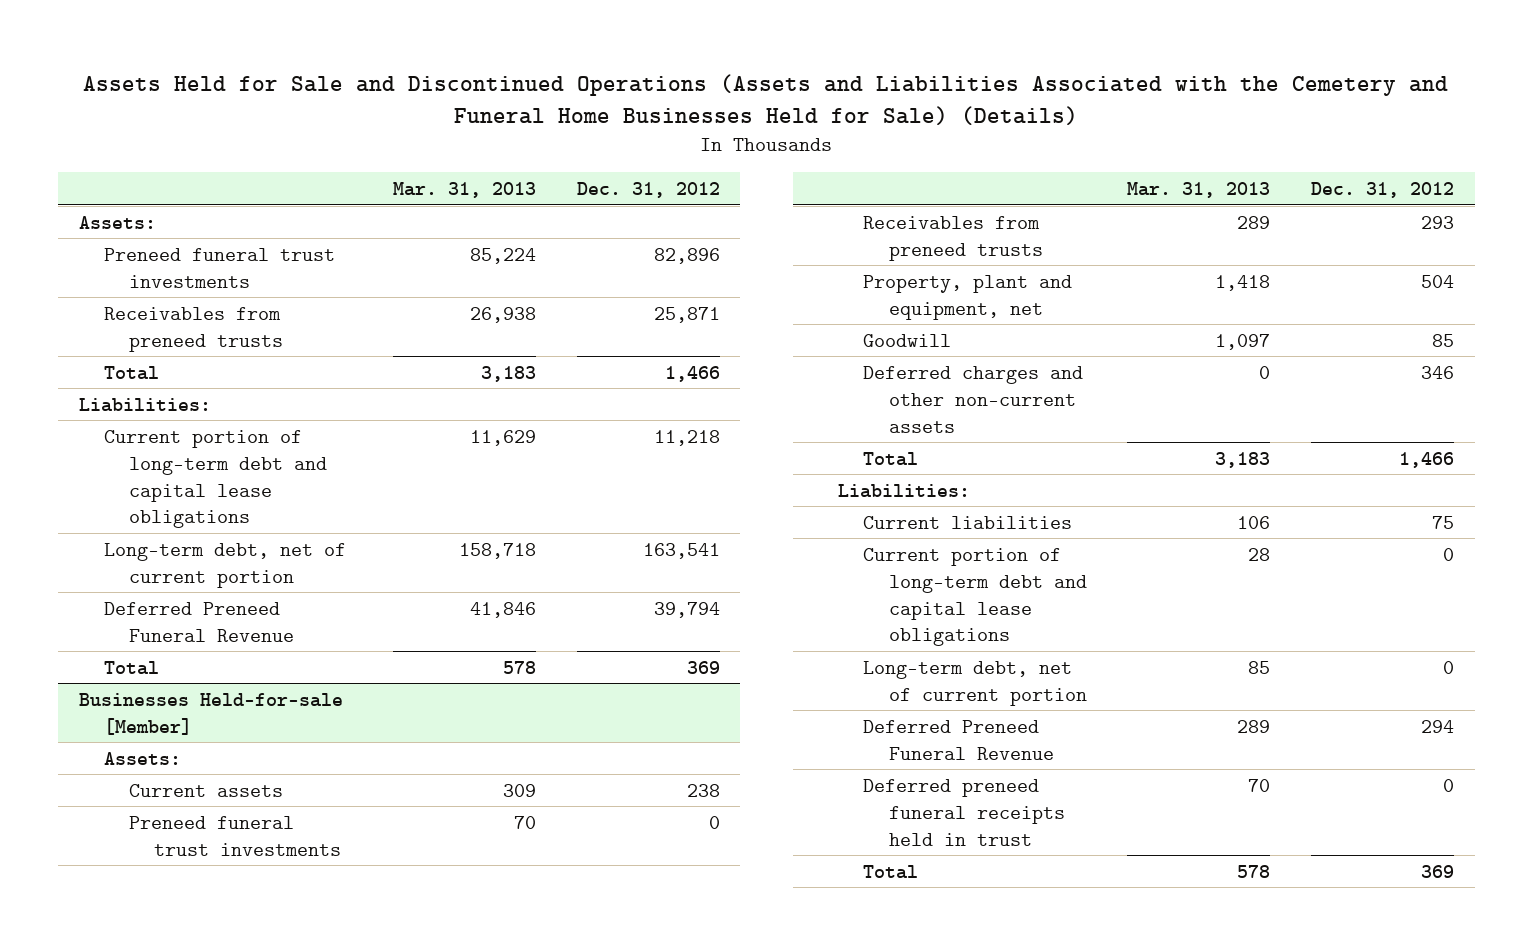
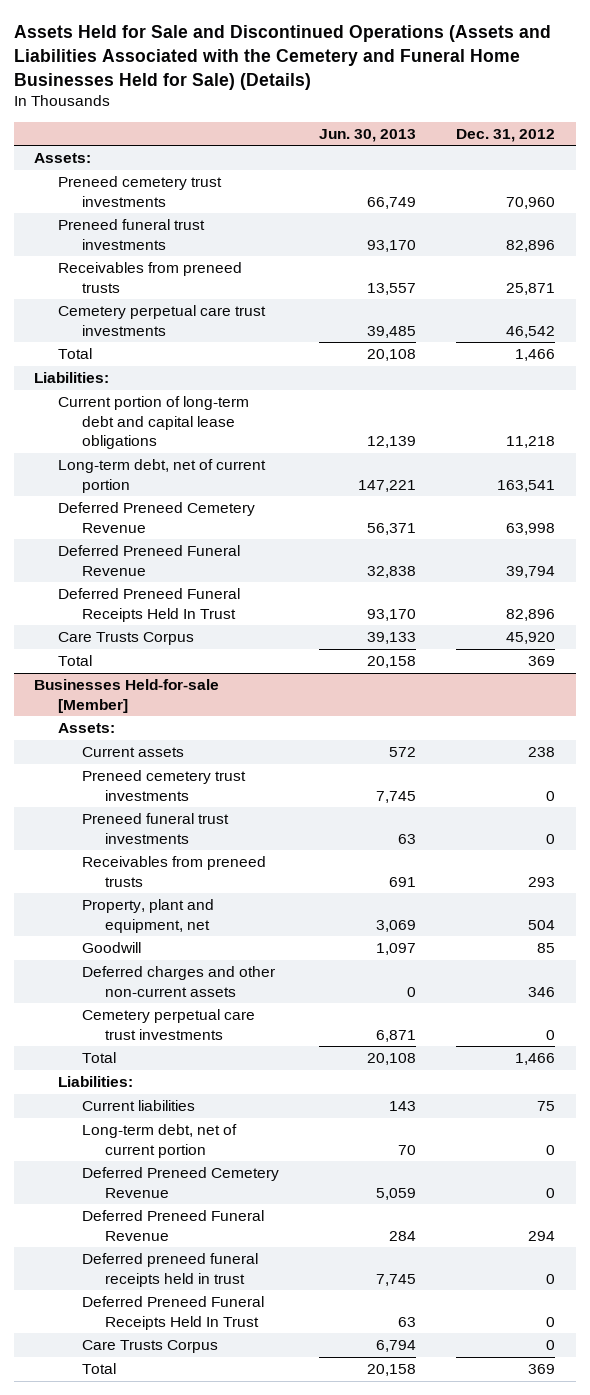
[393,181,537,198] Mar. 31, 2013 -> none
none -> [319,128,417,142] Jun. 30, 2013
none -> [57,176,222,207] Preneed cemetery trust investments
none -> [57,305,266,336] Cemetery perpetual care trust investments
none -> [57,502,255,533] Deferred Preneed Cemetery Revenue
none -> [57,588,240,622] Deferred Preneed Funeral Receipts Held In Trust
none -> [57,632,194,646] Care Trusts Corpus
none -> [81,770,246,801] Preneed cemetery trust investments
none -> [81,1009,255,1040] Cemetery perpetual care trust investments
[863,547,1087,647] Current portion of long-term debt and capital lease obligations -> none
none -> [81,1167,279,1198] Deferred Preneed Cemetery Revenue
none -> [81,1296,264,1330] Deferred Preneed Funeral Receipts Held In Trust
none -> [81,1340,218,1354] Care Trusts Corpus

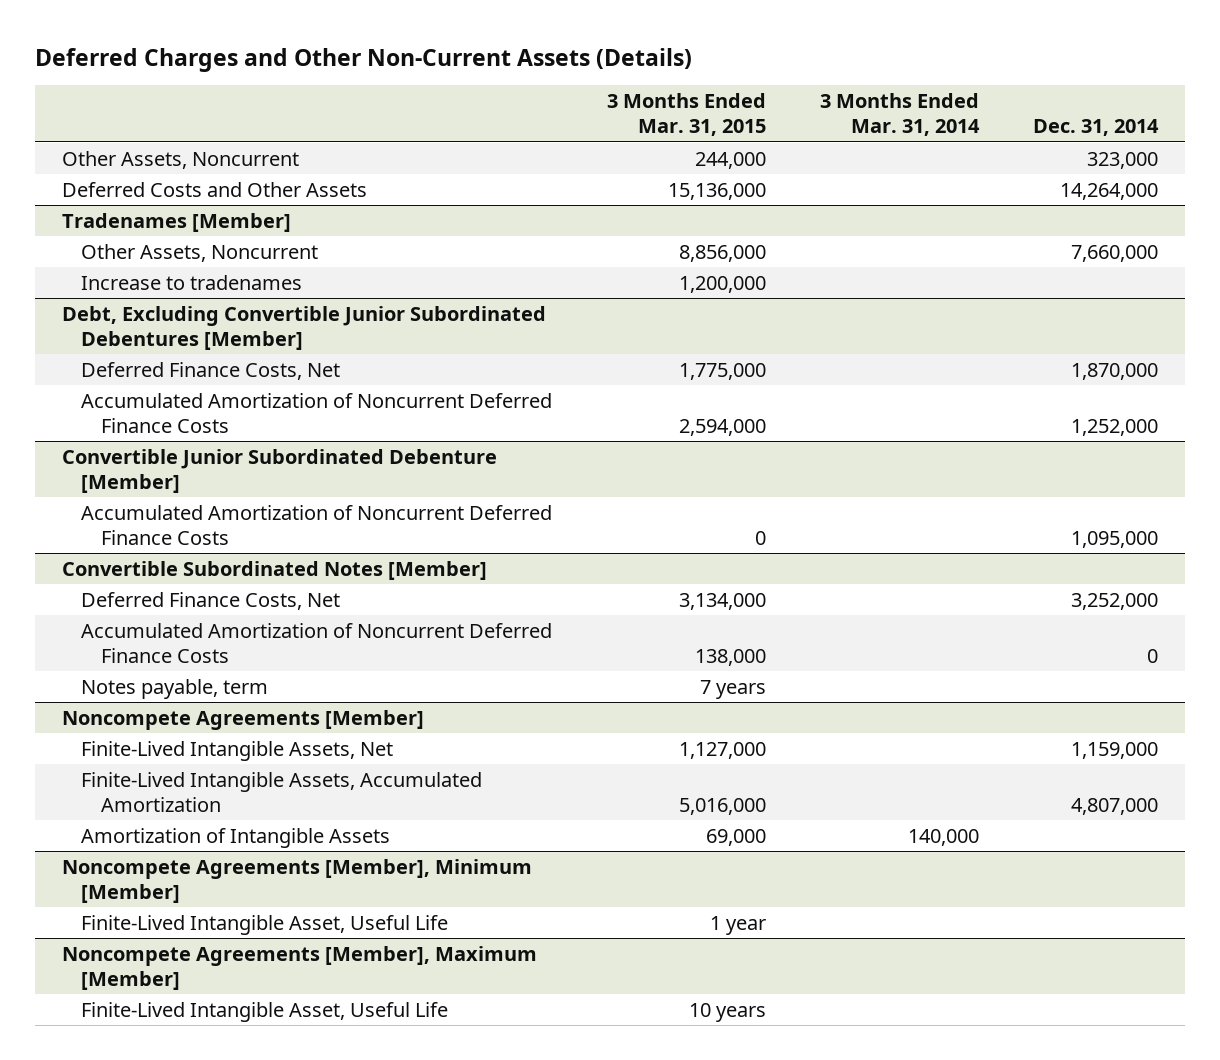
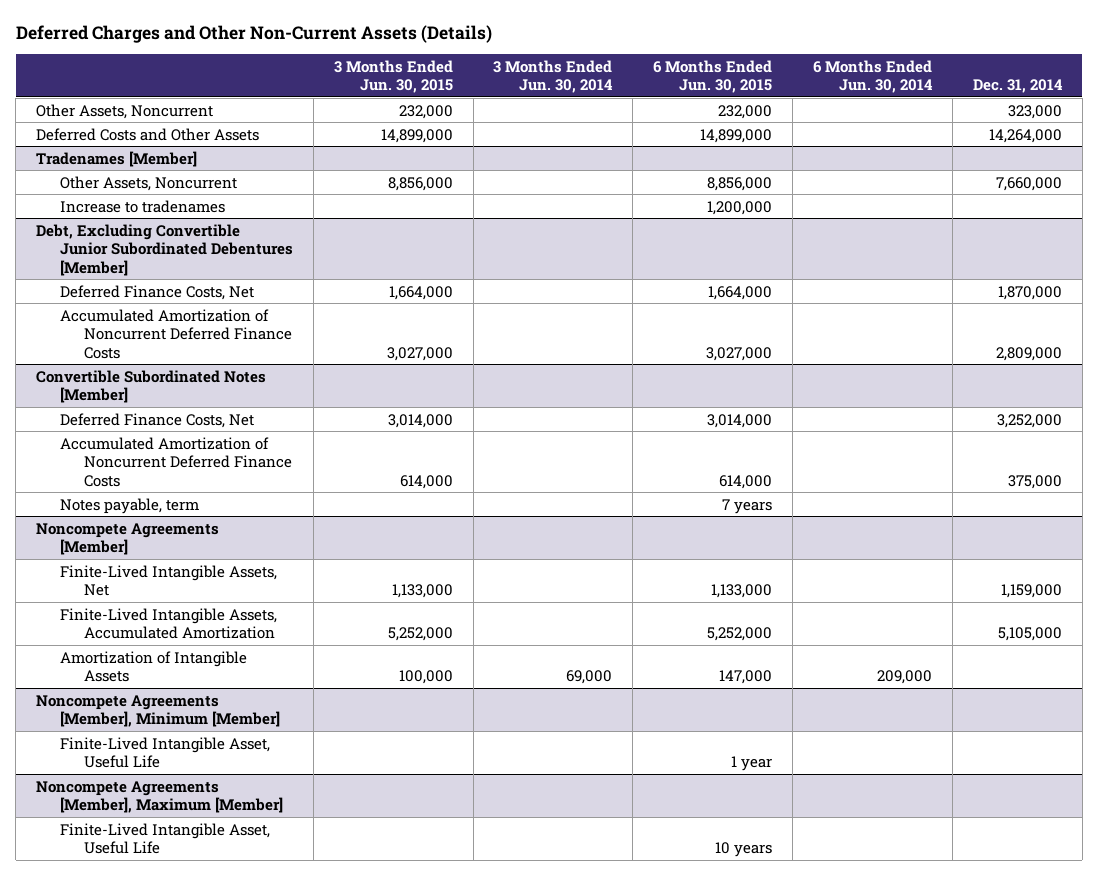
[606,92,766,137] 3 Months Ended Mar. 31, 2015 -> none
[819,92,980,137] 3 Months Ended Mar. 31, 2014 -> none
none -> [333,59,453,94] 3 Months Ended Jun. 30, 2015
none -> [493,59,614,94] 3 Months Ended Jun. 30, 2014
none -> [653,59,773,94] 6 Months Ended Jun. 30, 2015
none -> [813,59,934,94] 6 Months Ended Jun. 30, 2014
[61,448,497,494] Convertible Junior Subordinated Debenture [Member] -> none
[81,504,553,546] Accumulated Amortization of Noncurrent Deferred Finance Costs -> none
[1071,419,1159,437] 1,252,000 -> [995,346,1062,361] 2,809,000
[1147,649,1159,664] 0 -> [1007,474,1062,489] 375,000
[1071,798,1159,816] 4,807,000 -> [997,627,1062,642] 5,105,000

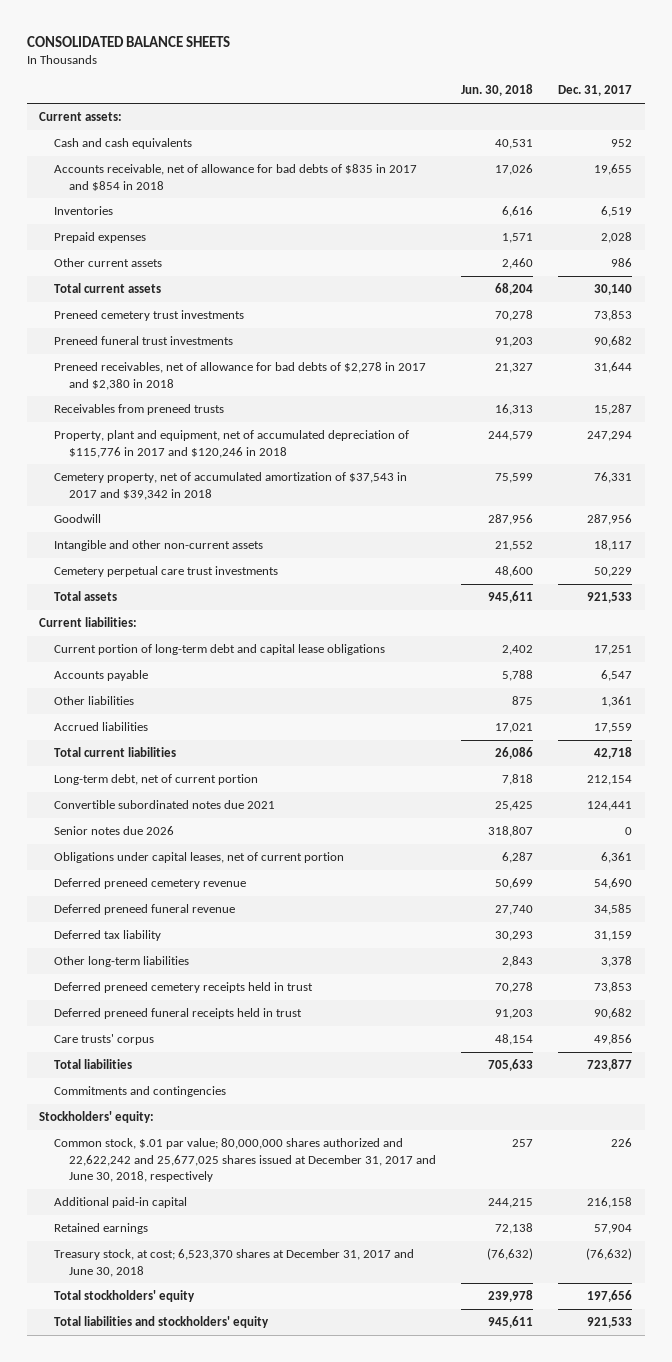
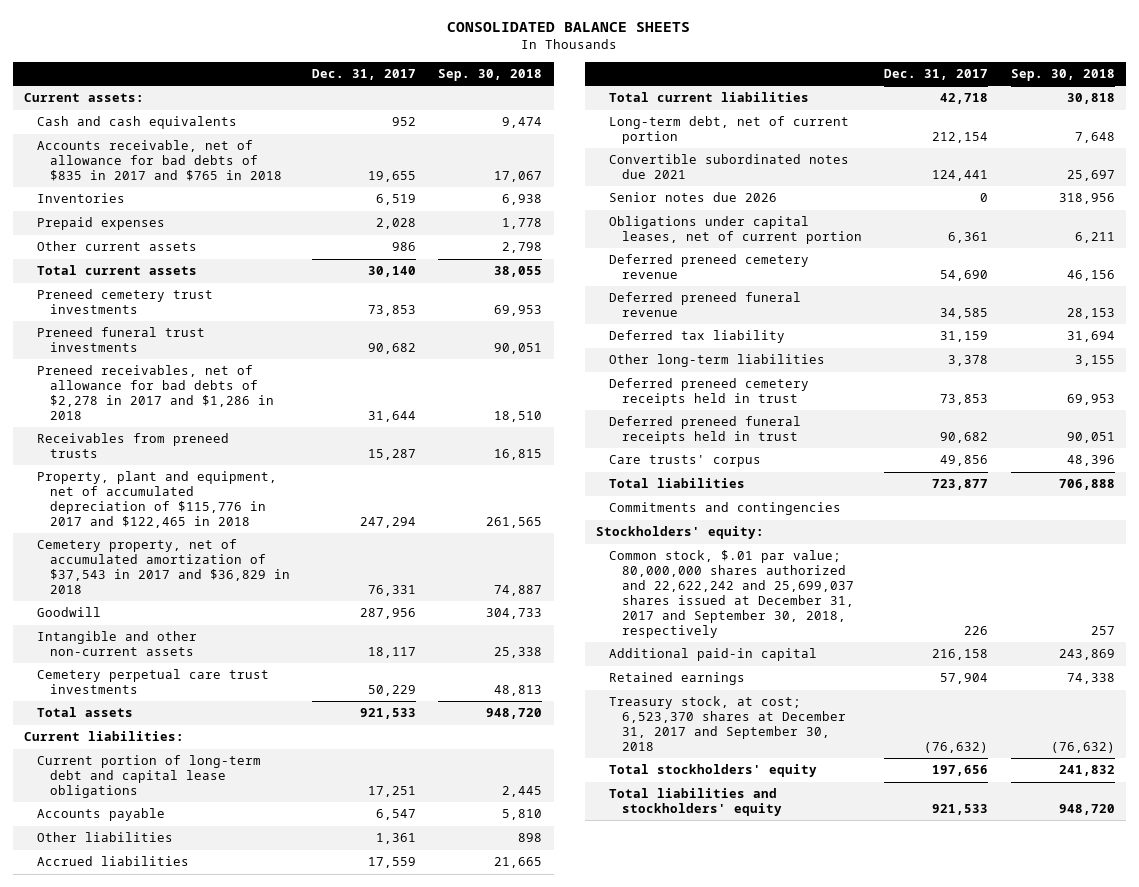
[461,84,534,97] Jun. 30, 2018 -> none
none -> [438,68,543,81] Sep. 30, 2018
[54,164,418,191] Accounts receivable, net of allowance for bad debts of $835 in 2017 and $854 in 2018 -> [36,140,282,182] Accounts receivable, net of allowance for bad debts of $835 in 2017 and $765 in 2018
[54,362,427,390] Preneed receivables, net of allowance for bad debts of $2,278 in 2017 and $2,380 in 2018 -> [36,365,274,420] Preneed receivables, net of allowance for bad debts of $2,278 in 2017 and $1,286 in 2018
[54,430,410,458] Property, plant and equipment, net of accumulated depreciation of $115,776 in 2017 and $120,246 in 2018 -> [36,471,277,528] Property, plant and equipment, net of accumulated depreciation of $115,776 in 2017 and $122,465 in 2018
[54,472,408,500] Cemetery property, net of accumulated amortization of $37,543 in 2017 and $39,342 in 2018 -> [36,539,290,594] Cemetery property, net of accumulated amortization of $37,543 in 2017 and $36,829 in 2018
[54,1138,437,1183] Common stock, $.01 par value; 80,000,000 shares authorized and 22,622,242 and 25,677,025 shares issued at December 31, 2017 and June 30, 2018, respectively -> [608,550,854,638] Common stock, $.01 par value; 80,000,000 shares authorized and 22,622,242 and 25,699,037 shares issued at December 31, 2017 and September 30, 2018, respectively
[54,1249,415,1277] Treasury stock, at cost; 6,523,370 shares at December 31, 2017 and June 30, 2018 -> [608,696,846,751] Treasury stock, at cost; 6,523,370 shares at December 31, 2017 and September 30, 2018

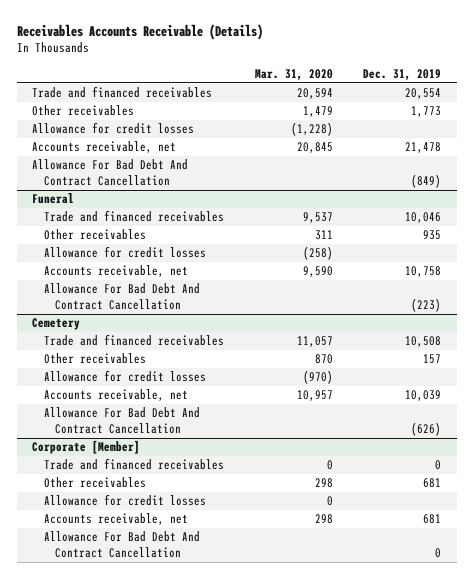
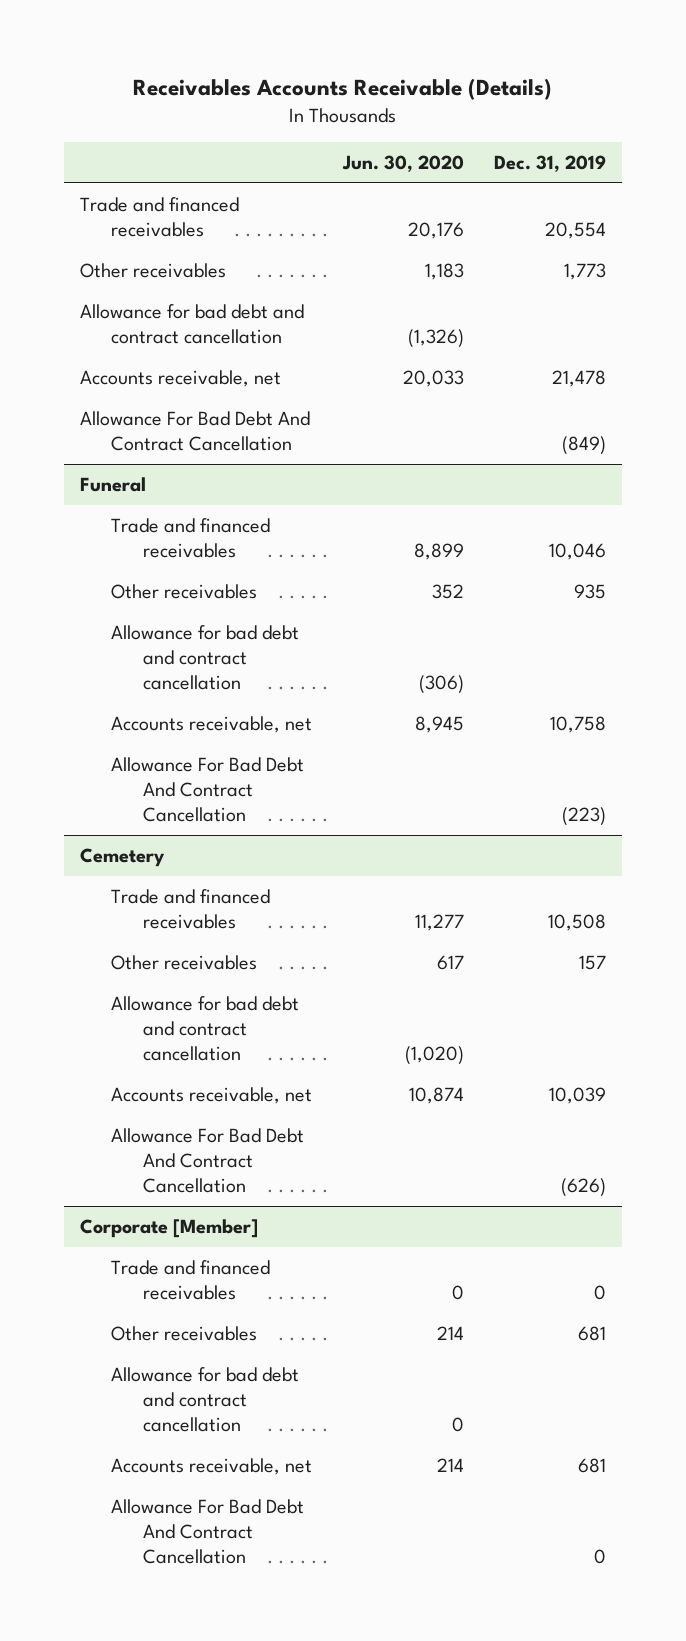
[254,69,333,82] Mar. 31, 2020 -> none
none -> [341,155,464,173] Jun. 30, 2020
[32,122,195,135] Allowance for credit losses -> [79,303,304,344] Allowance for bad debt and contract cancellation
[43,246,206,259] Allowance for credit losses -> [111,624,300,690] Allowance for bad debt and contract cancellation
[43,370,206,383] Allowance for credit losses -> [111,995,300,1061] Allowance for bad debt and contract cancellation
[43,494,206,507] Allowance for credit losses -> [111,1366,300,1432] Allowance for bad debt and contract cancellation

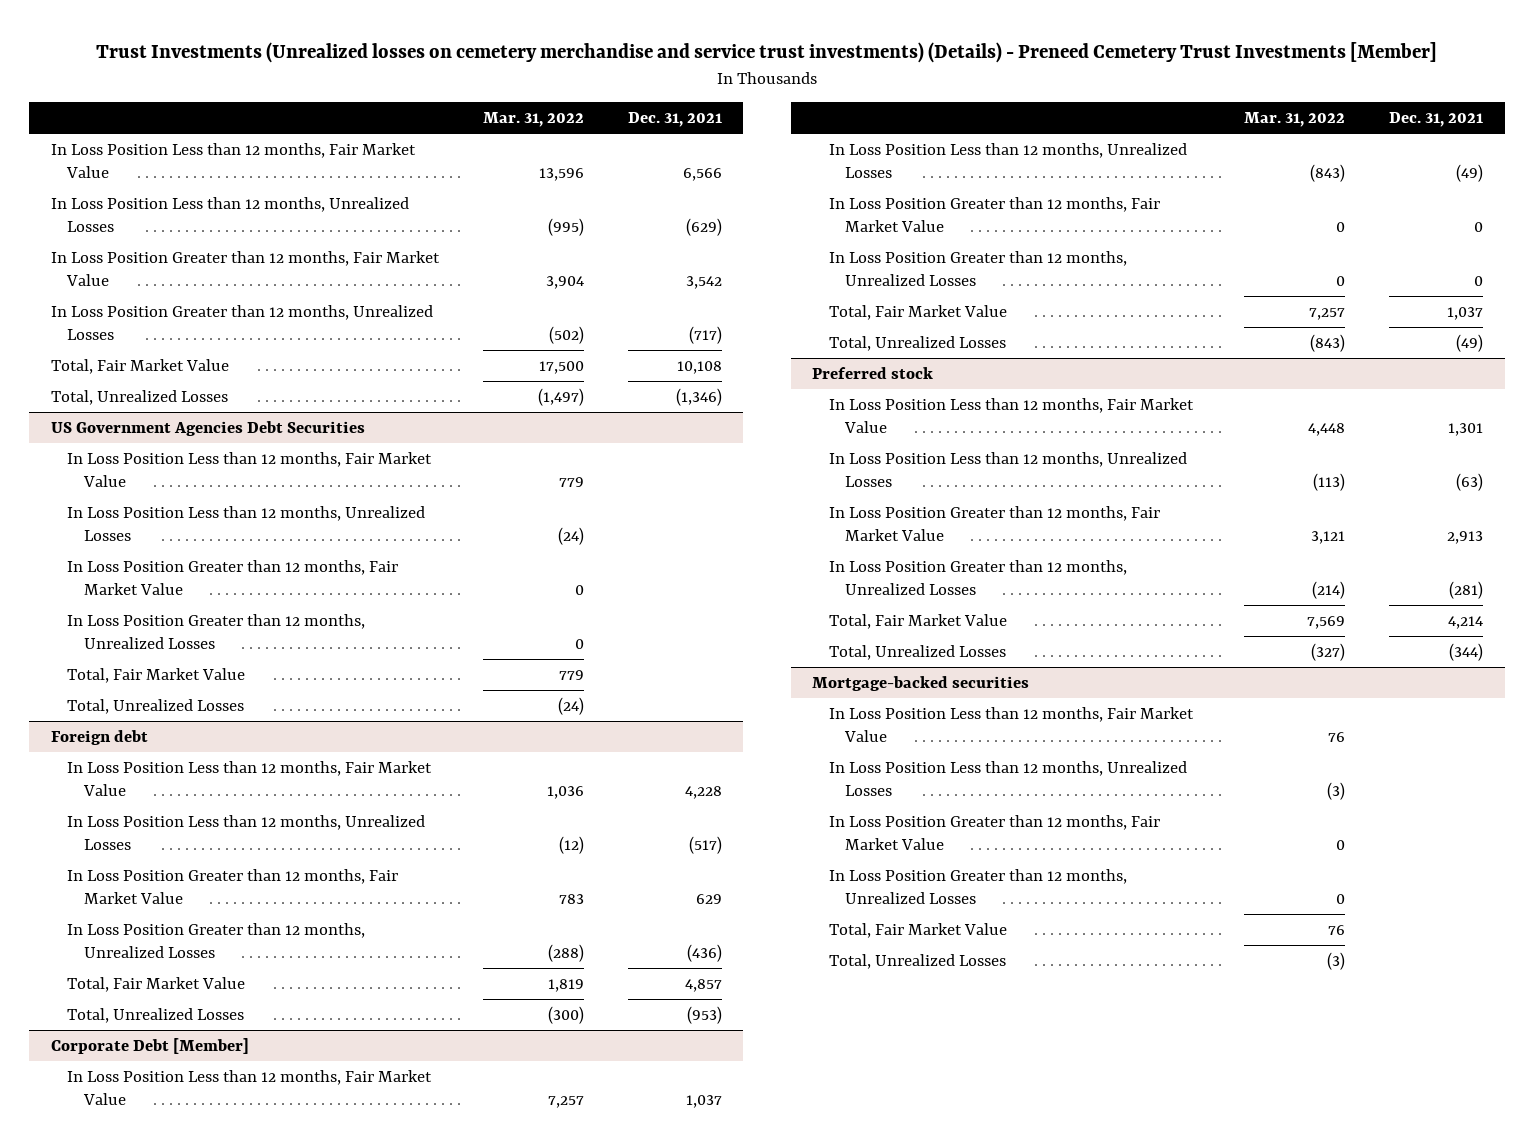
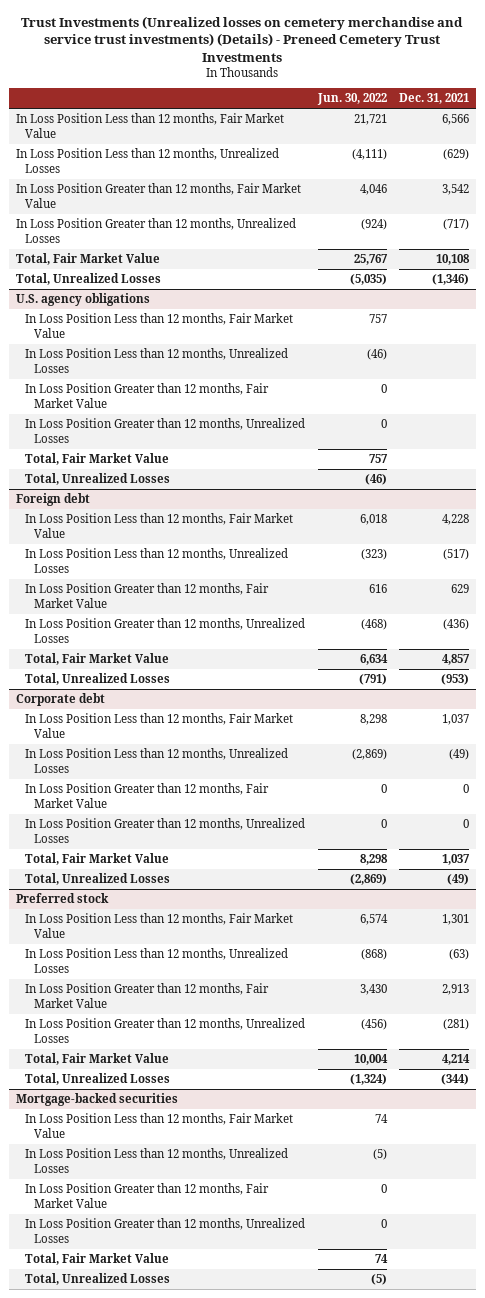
[95,42,1437,64] Trust Investments (Unrealized losses on cemetery merchandise and service trust investments) (Details) - Preneed Cemetery Trust Investments [Member] -> [21,15,464,62] Trust Investments (Unrealized losses on cemetery merchandise and service trust investments) (Details) - Preneed Cemetery Trust Investments
[482,112,584,128] Mar. 31, 2022 -> none
none -> [316,93,387,106] Jun. 30, 2022
[50,420,365,436] US Government Agencies Debt Securities -> [15,293,150,307] U.S. agency obligations
[50,1037,249,1054] Corporate Debt [Member] -> [15,693,105,707] Corporate debt

